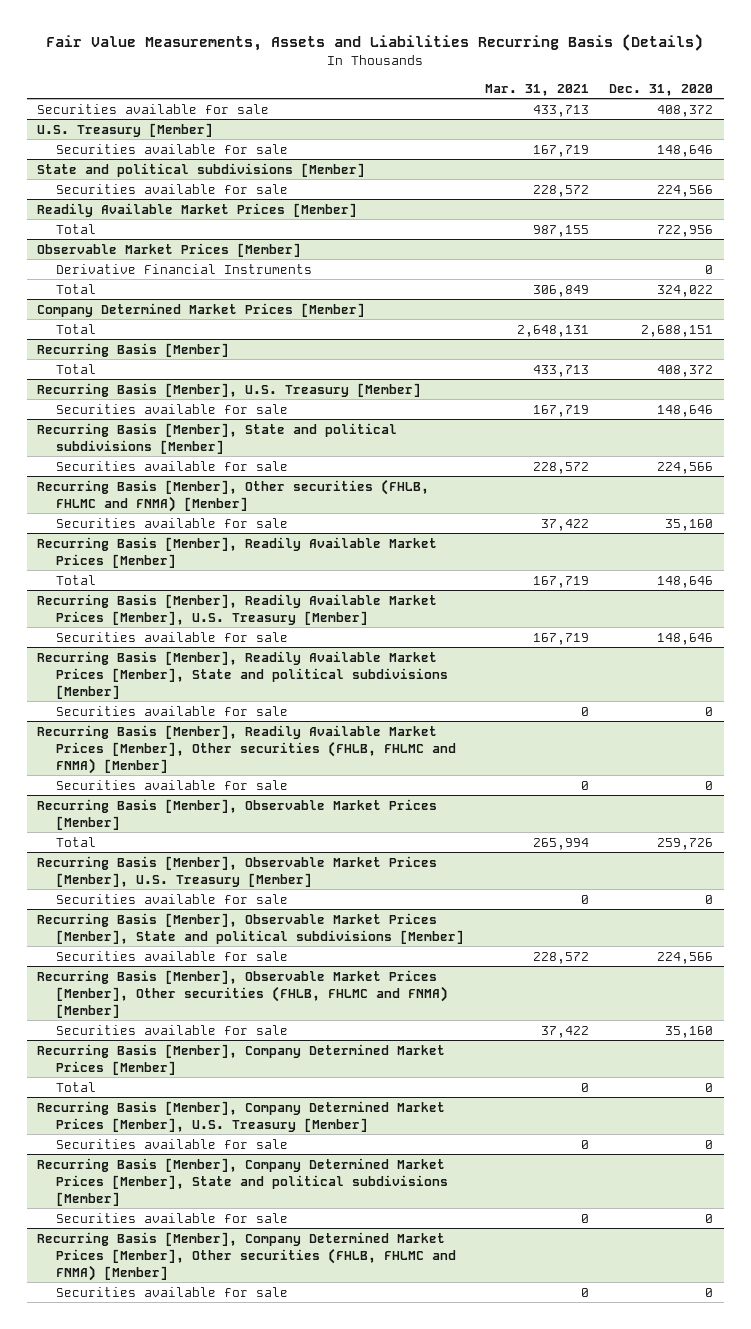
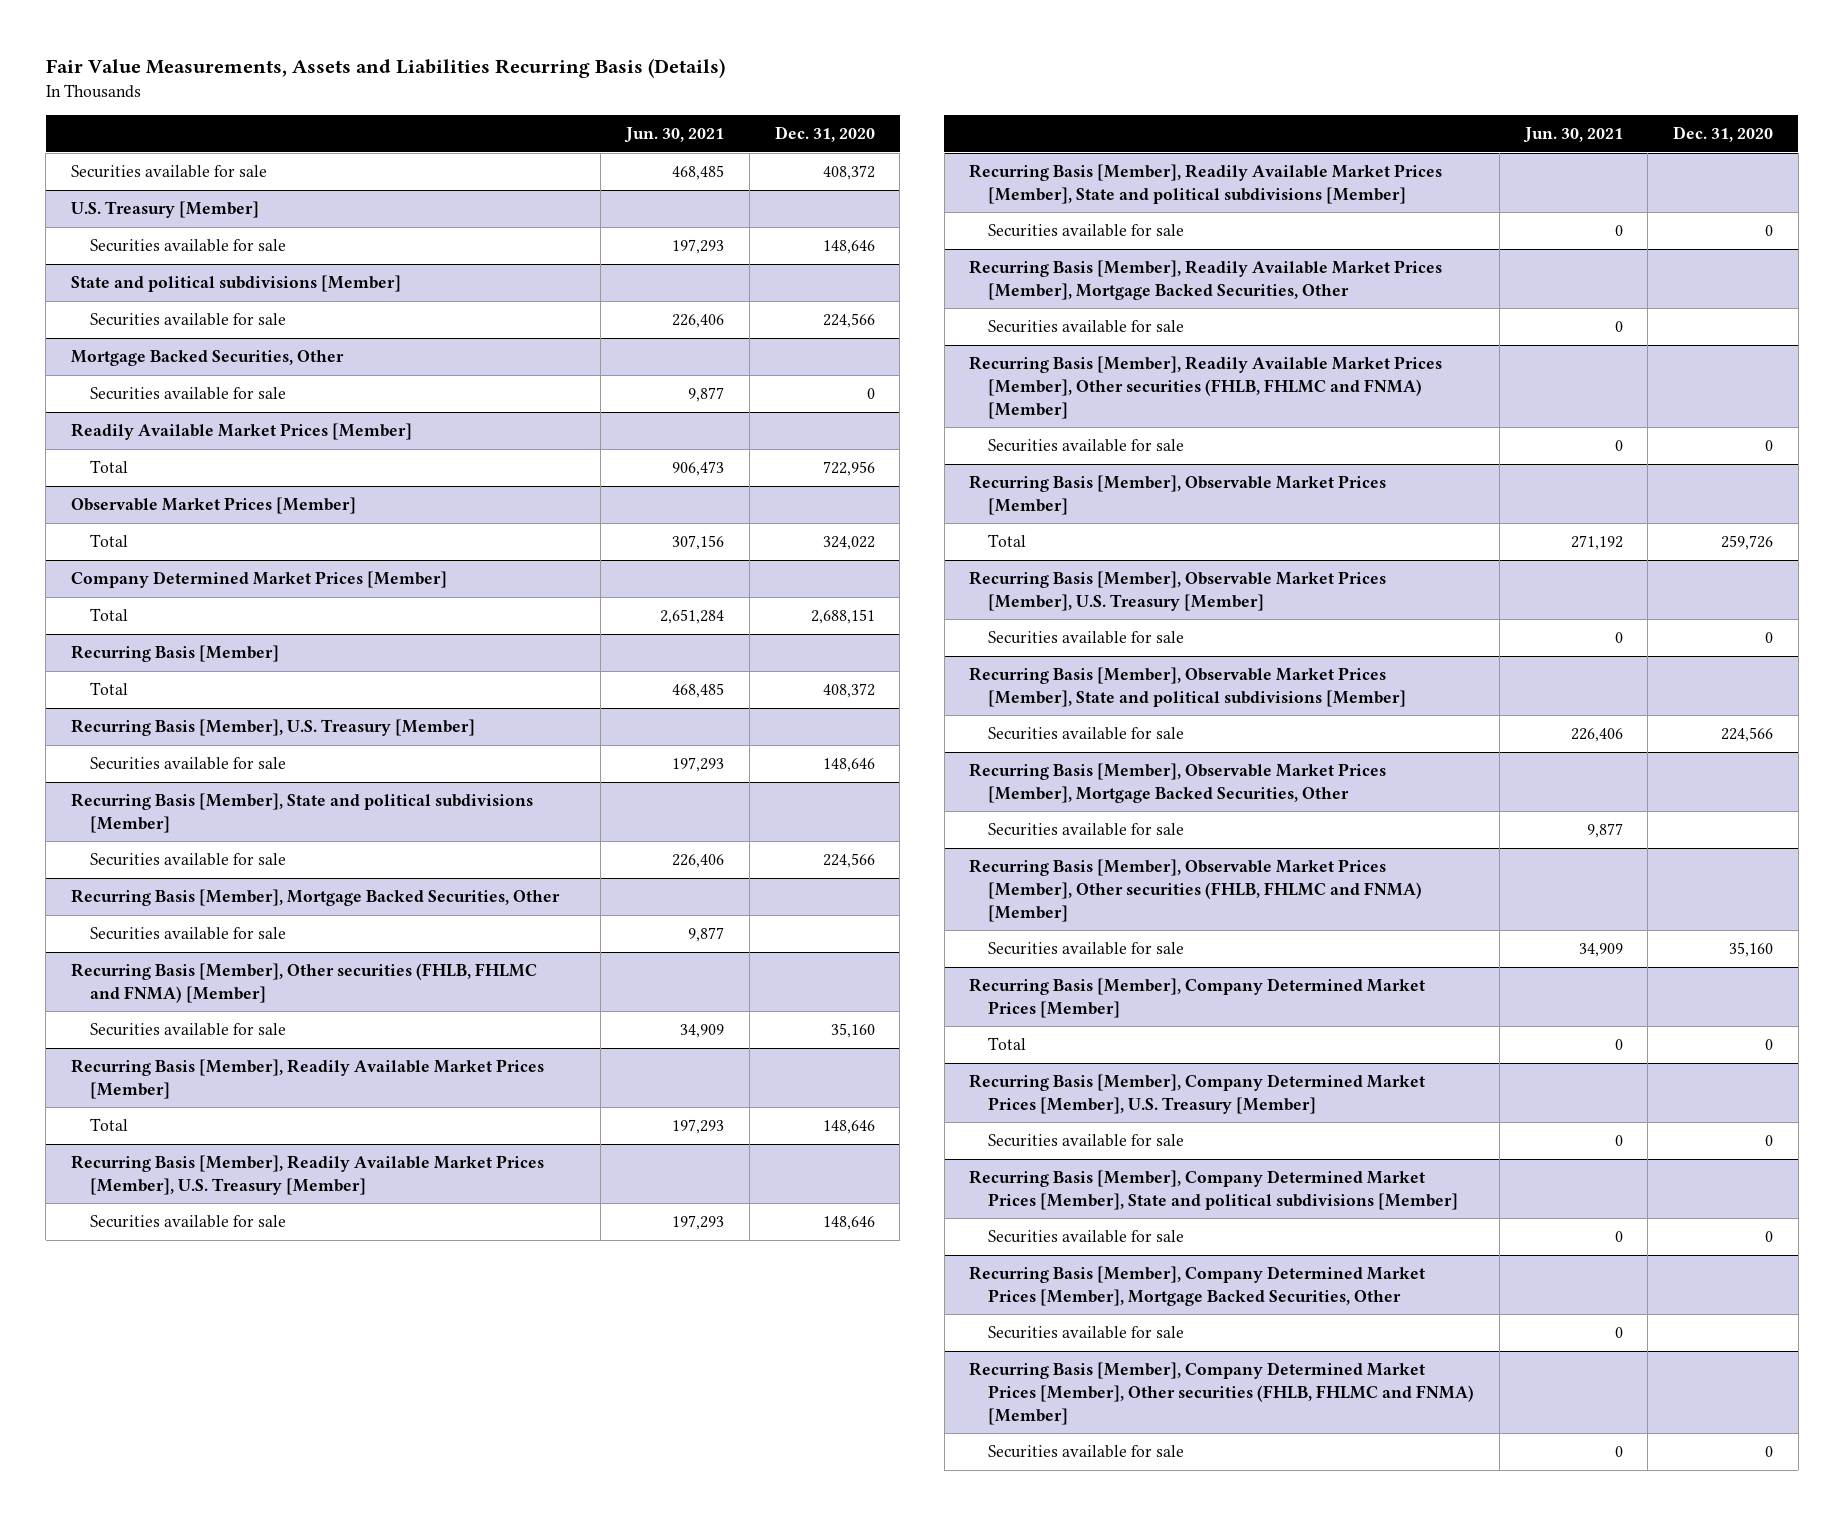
[484,83,589,96] Mar. 31, 2021 -> none
none -> [624,127,725,144] Jun. 30, 2021
none -> [70,350,344,367] Mortgage Backed Securities, Other
none -> [89,387,286,401] Securities available for sale
[56,263,313,274] Derivative Financial Instruments -> none
none -> [70,889,560,907] Recurring Basis [Member], Mortgage Backed Securities, Other
none -> [89,927,286,941] Securities available for sale
none -> [969,260,1443,300] Recurring Basis [Member], Readily Available Market Prices [Member], Mortgage Backed Securities, Other
none -> [988,320,1185,334] Securities available for sale
none -> [969,763,1387,803] Recurring Basis [Member], Observable Market Prices [Member], Mortgage Backed Securities, Other
none -> [988,823,1185,837] Securities available for sale
none -> [969,1266,1426,1306] Recurring Basis [Member], Company Determined Market Prices [Member], Mortgage Backed Securities, Other
none -> [988,1326,1185,1340] Securities available for sale

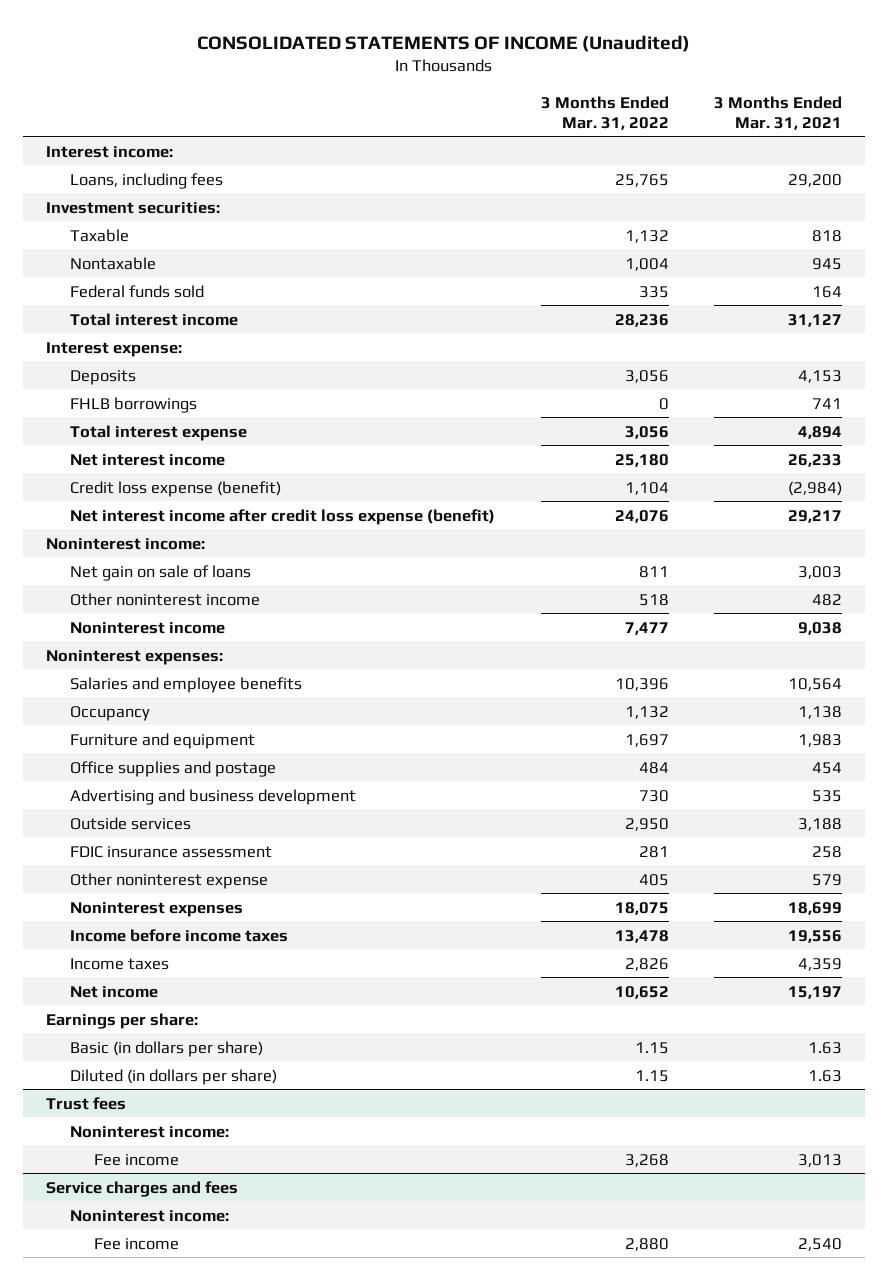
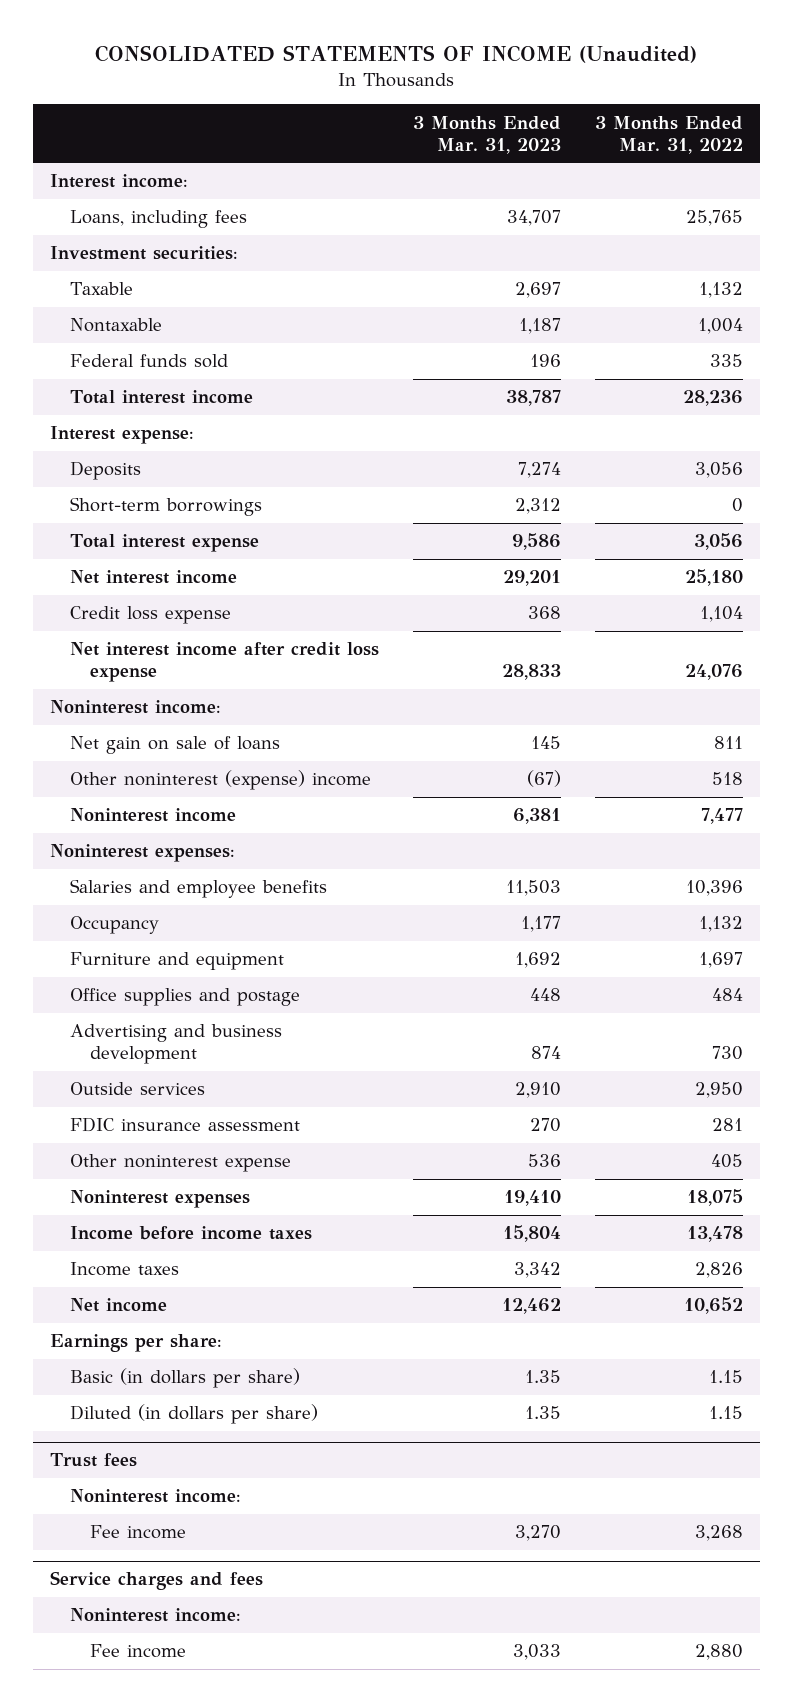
[713,95,842,130] 3 Months Ended Mar. 31, 2021 -> none
none -> [412,115,561,154] 3 Months Ended Mar. 31, 2023
[70,396,198,413] FHLB borrowings -> [69,497,262,517] Short-term borrowings
[70,480,282,497] Credit loss expense (benefit) -> [69,606,231,625] Credit loss expense
[70,508,496,525] Net interest income after credit loss expense (benefit) -> [69,642,379,683] Net interest income after credit loss expense
[70,592,261,606] Other noninterest income -> [69,770,371,791] Other noninterest (expense) income

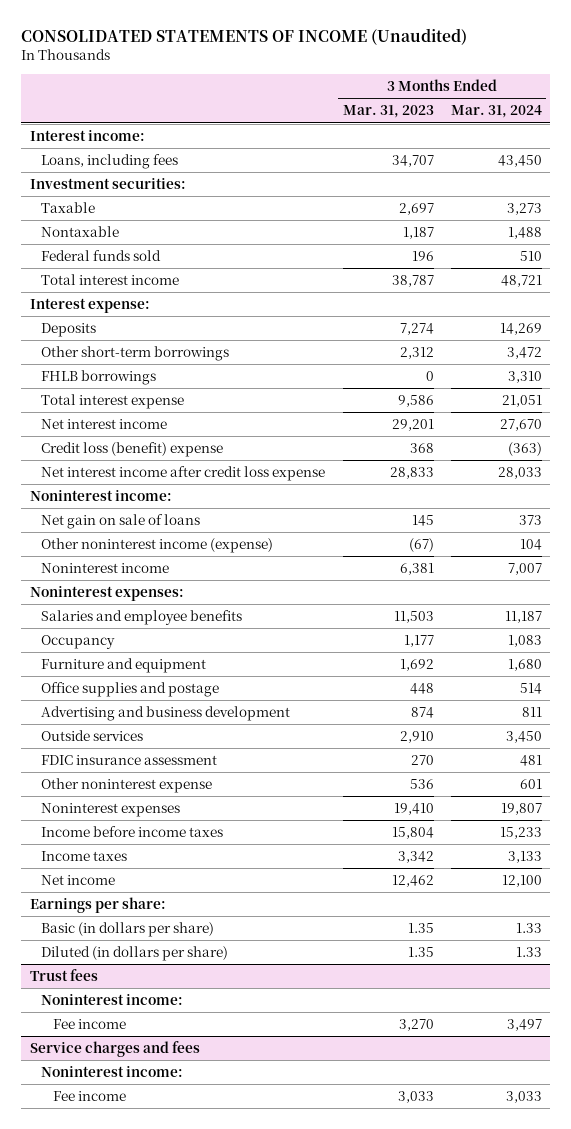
[595,115,744,154] 3 Months Ended Mar. 31, 2022 -> none
none -> [450,105,542,119] Mar. 31, 2024
none -> [41,346,230,362] Other short-term borrowings
[69,497,262,517] Short-term borrowings -> [41,370,157,386] FHLB borrowings
[514,498,561,515] 2,312 -> [425,371,434,382] 0
[69,606,231,625] Credit loss expense -> [41,442,224,458] Credit loss (benefit) expense
[69,770,371,791] Other noninterest (expense) income -> [41,538,274,554] Other noninterest income (expense)

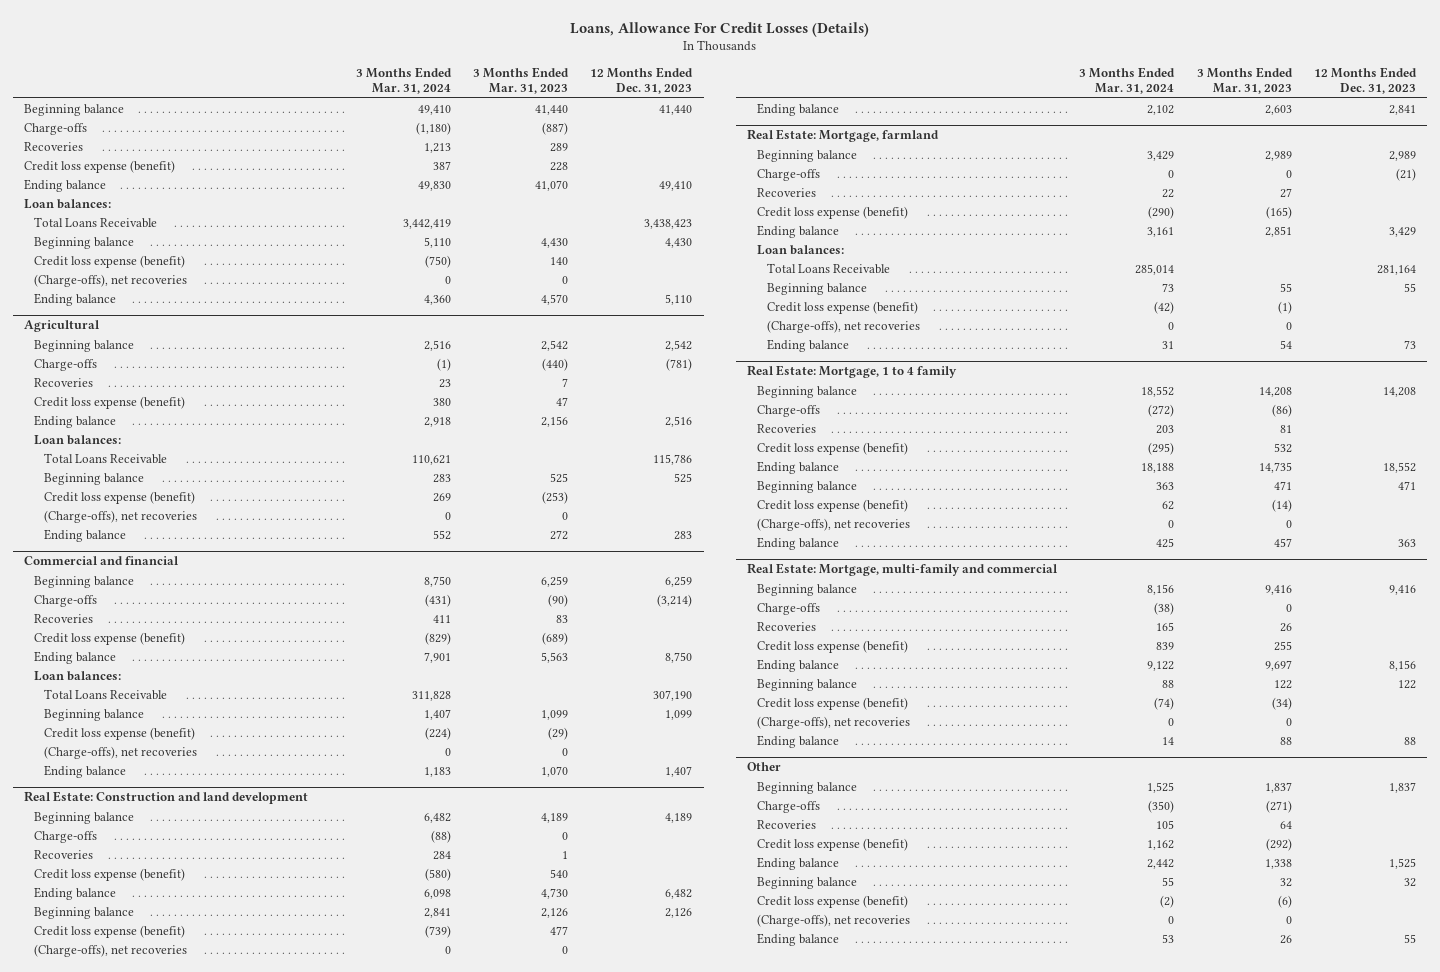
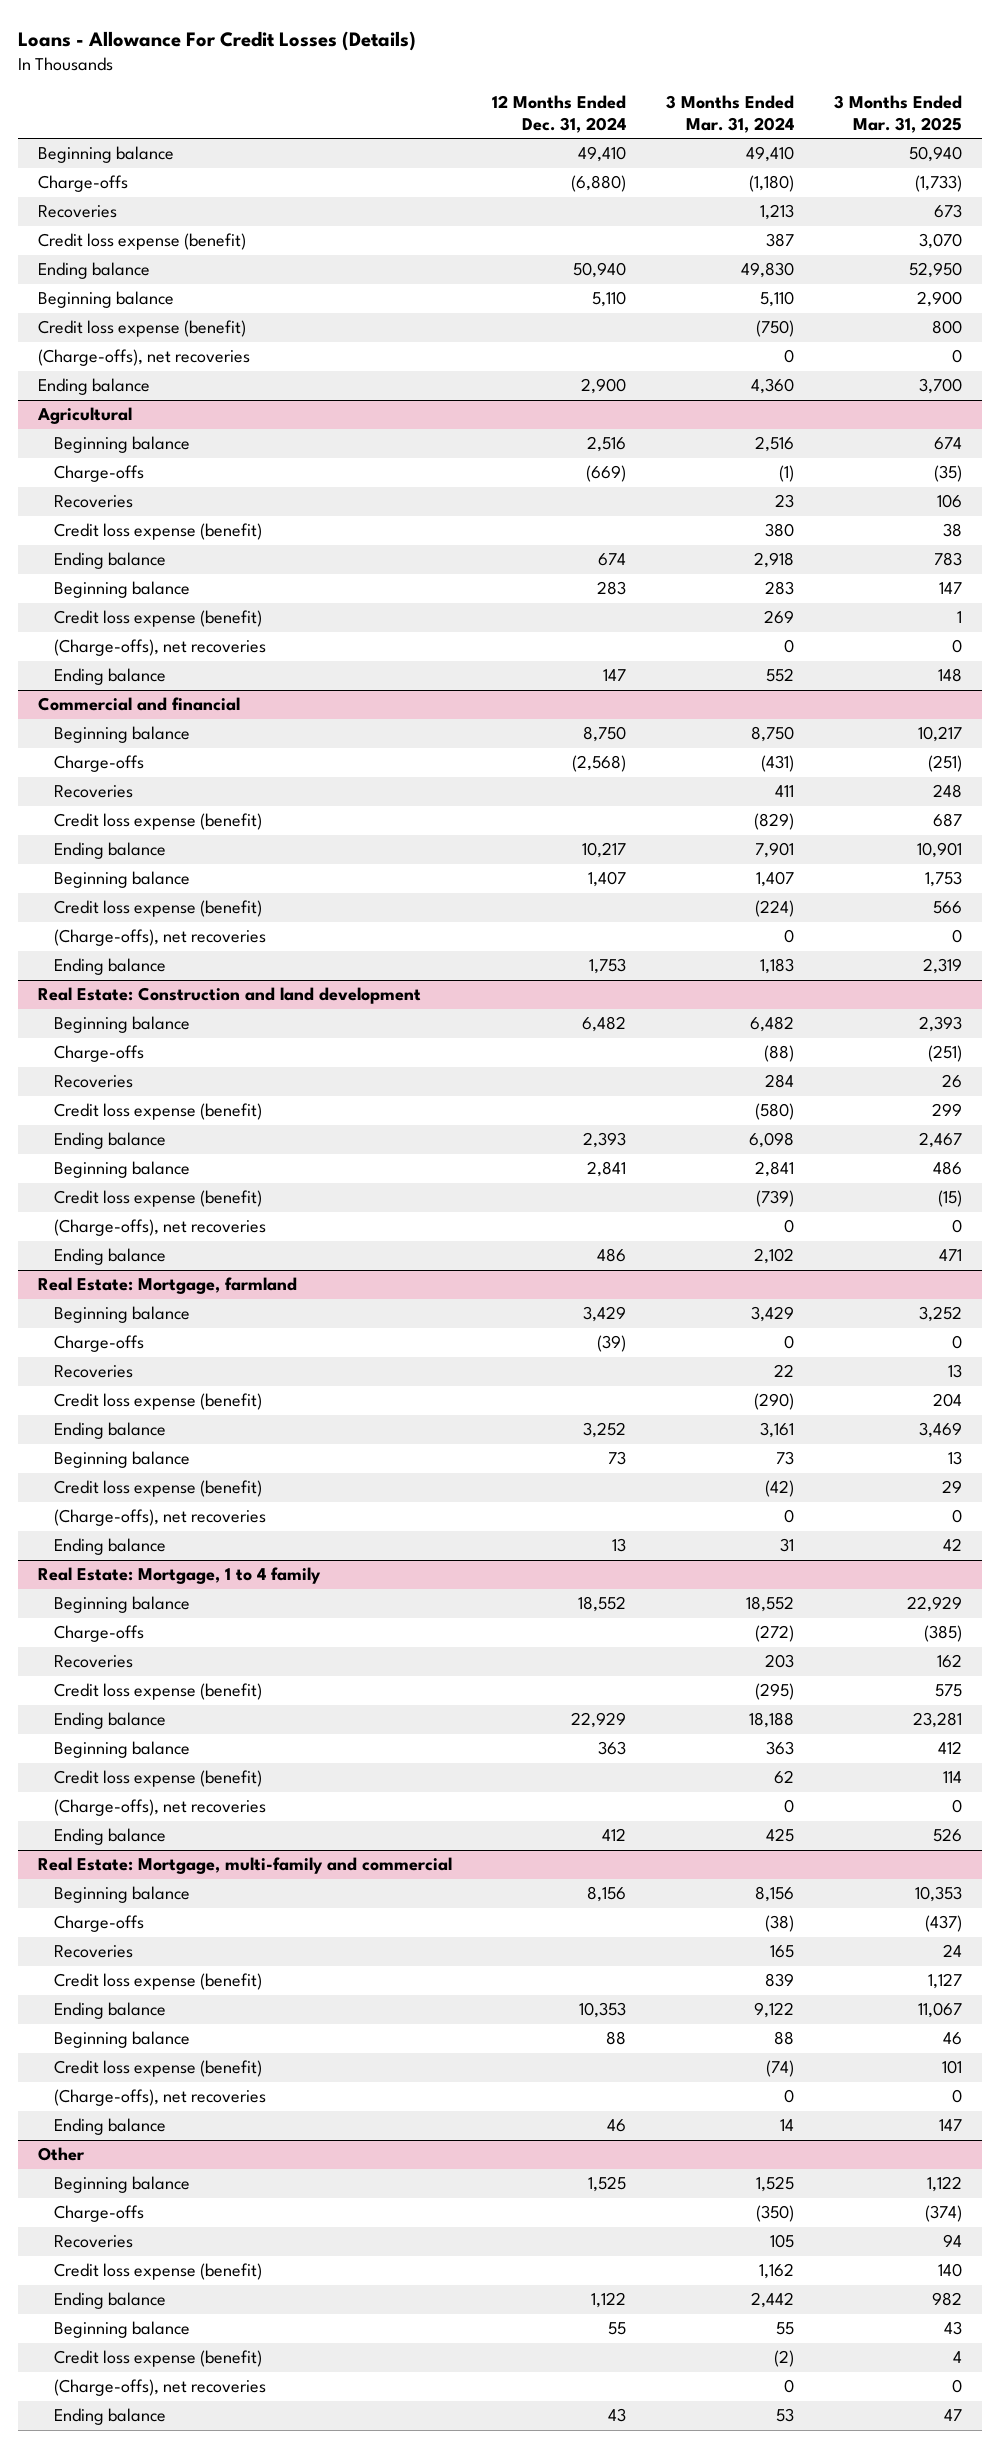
[569,21,869,37] Loans, Allowance For Credit Losses (Details) -> [18,30,417,51] Loans - Allowance For Credit Losses (Details)
[473,67,570,95] 3 Months Ended Mar. 31, 2023 -> none
[590,67,694,95] 12 Months Ended Dec. 31, 2023 -> none
none -> [492,95,627,133] 12 Months Ended Dec. 31, 2024
none -> [833,95,962,133] 3 Months Ended Mar. 31, 2025
[23,198,111,209] Loan balances: -> none
[33,216,157,228] Total Loans Receivable -> none
[33,434,121,445] Loan balances: -> none
[43,452,167,464] Total Loans Receivable -> none
[33,670,121,681] Loan balances: -> none
[43,688,167,700] Total Loans Receivable -> none
[757,244,845,255] Loan balances: -> none
[767,262,891,274] Total Loans Receivable -> none

